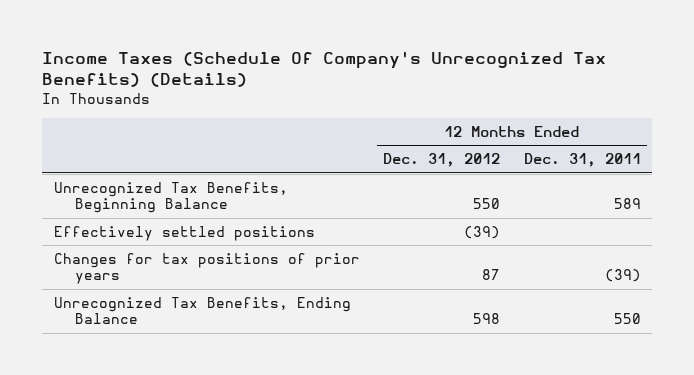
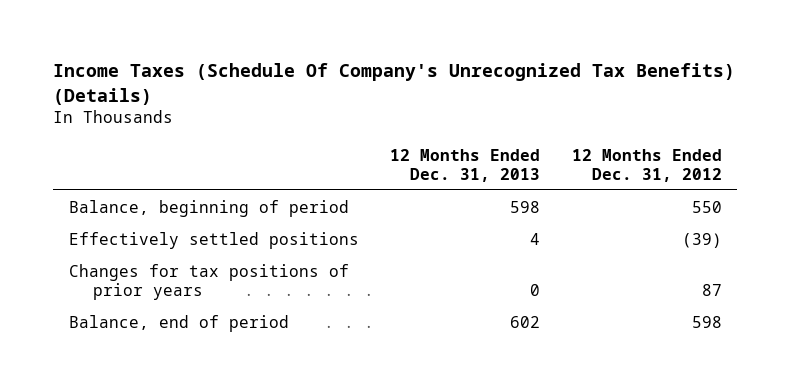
[523,153,641,168] Dec. 31, 2011 -> none
none -> [390,148,541,182] 12 Months Ended Dec. 31, 2013
[53,181,288,214] Unrecognized Tax Benefits, Beginning Balance -> [68,199,349,217] Balance, beginning of period
[53,296,351,325] Unrecognized Tax Benefits, Ending Balance -> [68,314,289,332] Balance, end of period

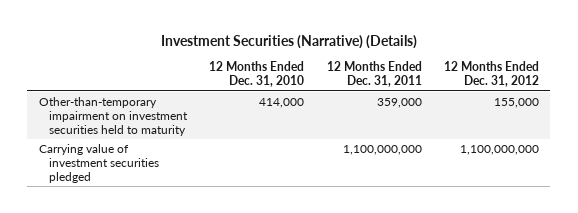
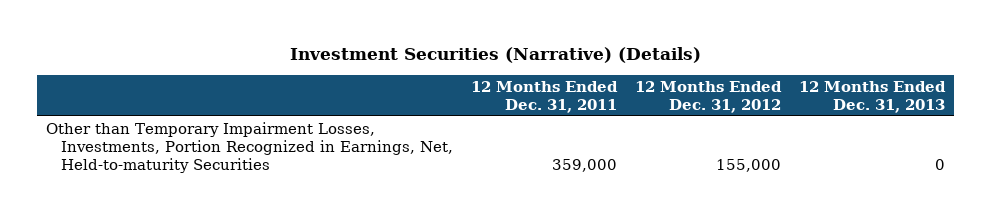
[209,61,305,88] 12 Months Ended Dec. 31, 2010 -> none
none -> [799,80,947,113] 12 Months Ended Dec. 31, 2013
[38,144,159,183] Carrying value of investment securities pledged -> none
[38,97,188,136] Other-than-temporary impairment on investment securities held to maturity -> [46,121,454,173] Other than Temporary Impairment Losses, Investments, Portion Recognized in Earnings, Net, Held-to-maturity Securities

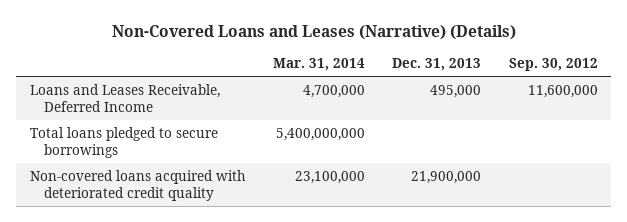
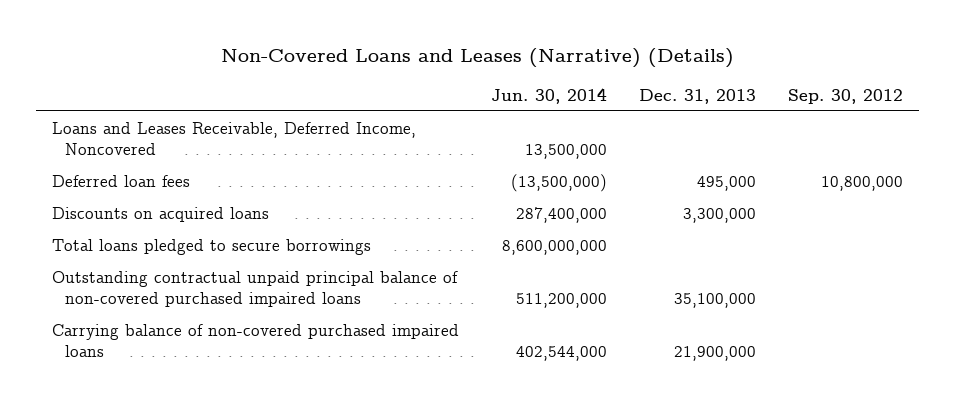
[273,58,366,72] Mar. 31, 2014 -> none
none -> [491,87,608,104] Jun. 30, 2014
none -> [52,121,417,155] Loans and Leases Receivable, Deferred Income, Noncovered
[29,83,220,112] Loans and Leases Receivable, Deferred Income -> [52,174,191,187] Deferred loan fees
[527,84,598,98] 11,600,000 -> [821,175,904,191] 10,800,000
none -> [52,206,270,222] Discounts on acquired loans
none -> [52,270,459,307] Outstanding contractual unpaid principal balance of non-covered purchased impaired loans
[29,169,246,201] Non-covered loans acquired with deteriorated credit quality -> [52,323,460,357] Carrying balance of non-covered purchased impaired loans

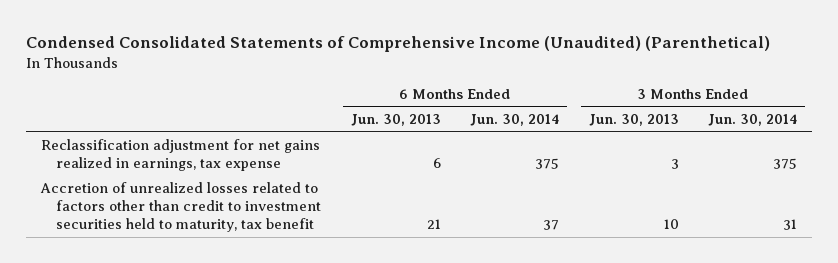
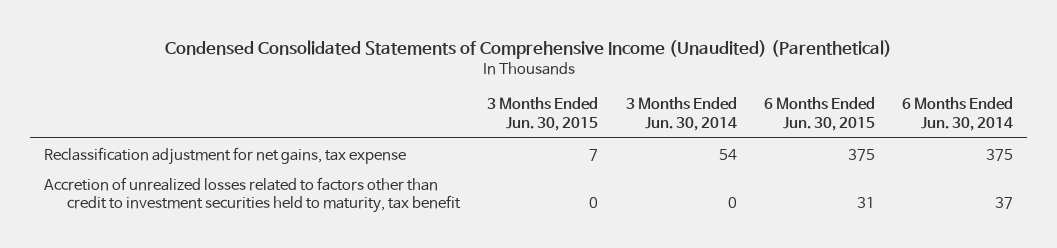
[350,114,441,127] Jun. 30, 2013 -> none
[588,114,679,127] Jun. 30, 2013 -> none
none -> [487,97,599,131] 3 Months Ended Jun. 30, 2015
none -> [763,97,875,131] 6 Months Ended Jun. 30, 2015
[40,139,320,172] Reclassification adjustment for net gains realized in earnings, tax expense -> [44,146,407,165] Reclassification adjustment for net gains, tax expense
[773,158,798,170] 375 -> [718,148,737,160] 54
[783,219,798,231] 31 -> [727,197,737,209] 0

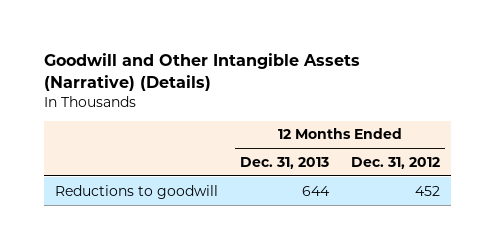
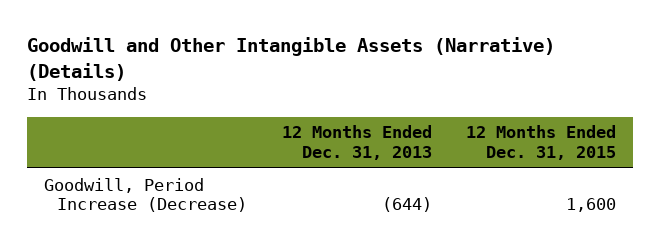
[350,156,440,169] Dec. 31, 2012 -> none
none -> [465,125,616,160] 12 Months Ended Dec. 31, 2015
[55,184,219,199] Reductions to goodwill -> none
none -> [43,177,248,213] Goodwill, Period Increase (Decrease)

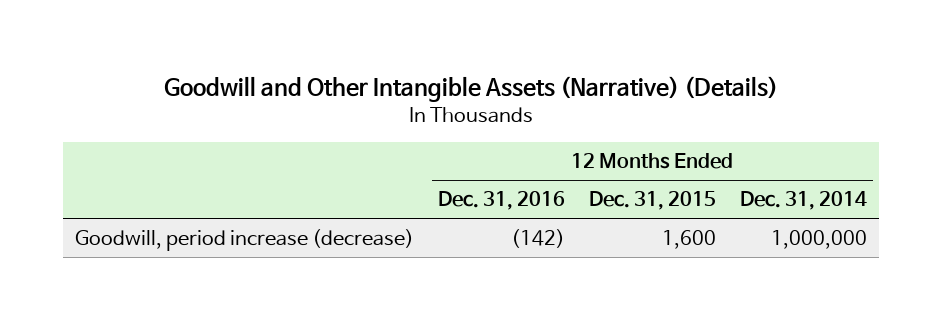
[281,125,432,160] 12 Months Ended Dec. 31, 2013 -> none
none -> [438,191,566,211] Dec. 31, 2016
none -> [739,191,867,211] Dec. 31, 2014
[43,177,248,213] Goodwill, Period Increase (Decrease) -> [75,229,415,252] Goodwill, period increase (decrease)

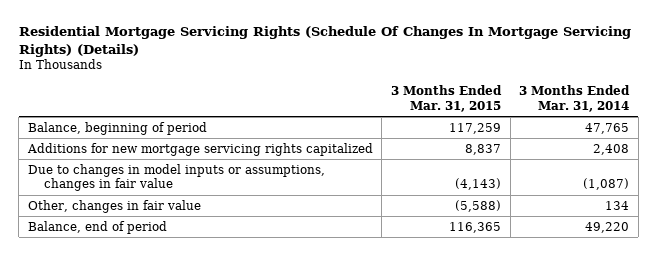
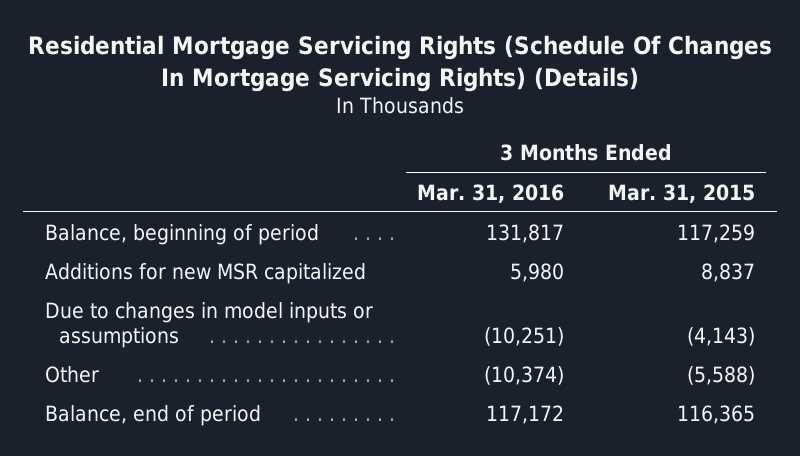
[519,85,631,112] 3 Months Ended Mar. 31, 2014 -> none
none -> [416,183,564,203] Mar. 31, 2016
[26,142,373,156] Additions for new mortgage servicing rights capitalized -> [44,263,366,285] Additions for new MSR capitalized
[27,163,325,192] Due to changes in model inputs or assumptions, changes in fair value -> [44,302,373,348] Due to changes in model inputs or assumptions
[27,199,201,213] Other, changes in fair value -> [44,366,99,384] Other

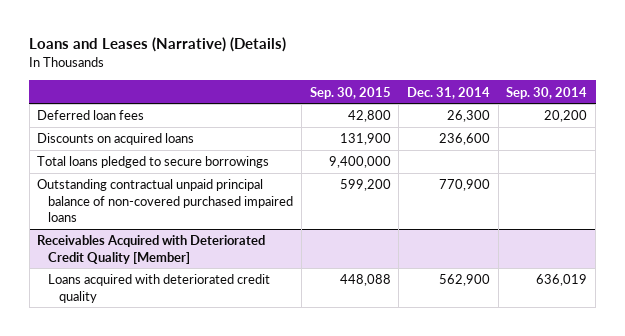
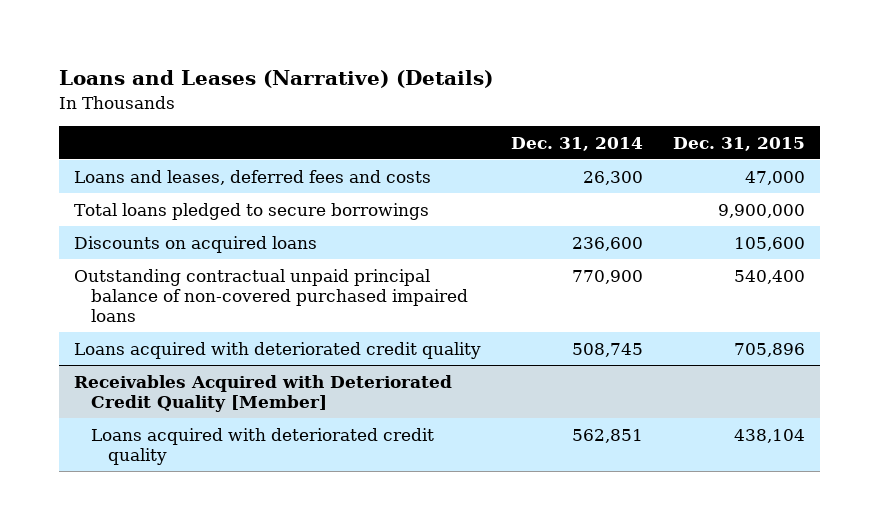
[309,86,391,99] Sep. 30, 2015 -> none
[506,86,588,99] Sep. 30, 2014 -> none
none -> [672,136,805,151] Dec. 31, 2015
[37,110,145,121] Deferred loan fees -> [73,169,431,185] Loans and leases, deferred fees and costs
[37,133,195,146] Discounts on acquired loans -> [73,235,317,253] Discounts on acquired loans
none -> [73,341,481,359] Loans acquired with deteriorated credit quality
[438,274,490,287] 562,900 -> [571,428,643,443] 562,851

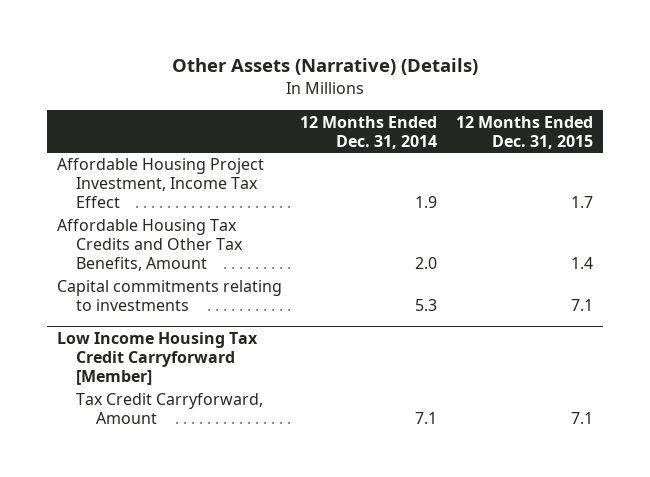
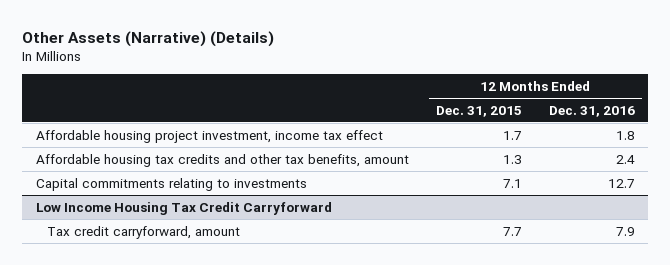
[300,115,438,149] 12 Months Ended Dec. 31, 2014 -> none
none -> [548,105,635,117] Dec. 31, 2016
[56,158,264,209] Affordable Housing Project Investment, Income Tax Effect -> [35,129,383,143] Affordable housing project investment, income tax effect
[56,219,244,272] Affordable Housing Tax Credits and Other Tax Benefits, Amount -> [35,153,409,167] Affordable housing tax credits and other tax benefits, amount
[571,257,594,270] 1.4 -> [502,154,522,164] 1.3
[56,331,258,385] Low Income Housing Tax Credit Carryforward [Member] -> [35,201,332,215] Low Income Housing Tax Credit Carryforward
[76,393,264,425] Tax Credit Carryforward, Amount -> [47,225,241,239] Tax credit carryforward, amount
[571,412,594,425] 7.1 -> [502,226,522,236] 7.7

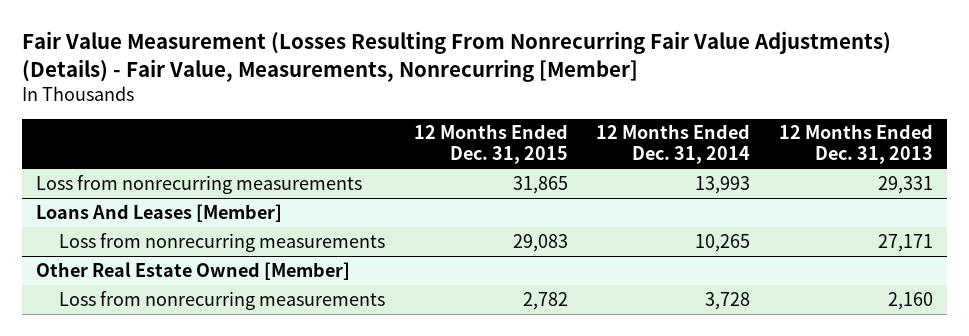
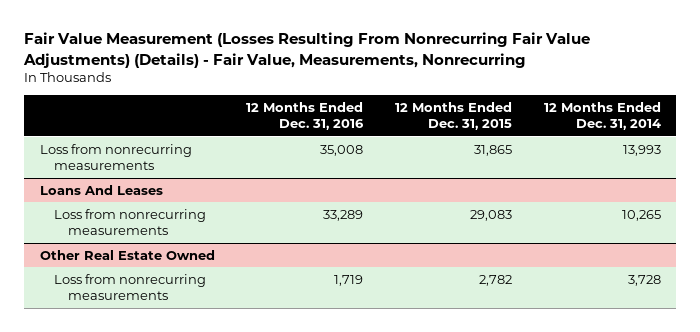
[21,31,891,82] Fair Value Measurement (Losses Resulting From Nonrecurring Fair Value Adjustments) (Details) - Fair Value, Measurements, Nonrecurring [Member] -> [22,32,590,68] Fair Value Measurement (Losses Resulting From Nonrecurring Fair Value Adjustments) (Details) - Fair Value, Measurements, Nonrecurring
[778,124,933,165] 12 Months Ended Dec. 31, 2013 -> none
none -> [246,102,365,131] 12 Months Ended Dec. 31, 2016
[35,203,282,222] Loans And Leases [Member] -> [39,184,163,195] Loans And Leases
[35,261,350,280] Other Real Estate Owned [Member] -> [39,249,215,260] Other Real Estate Owned

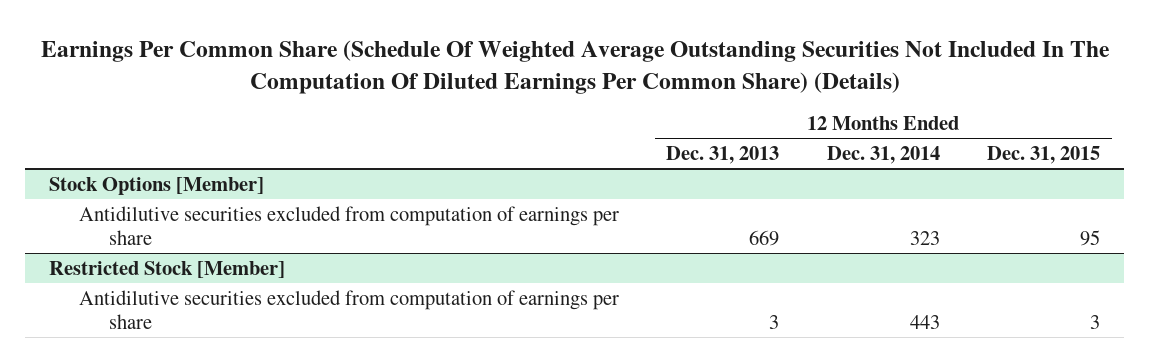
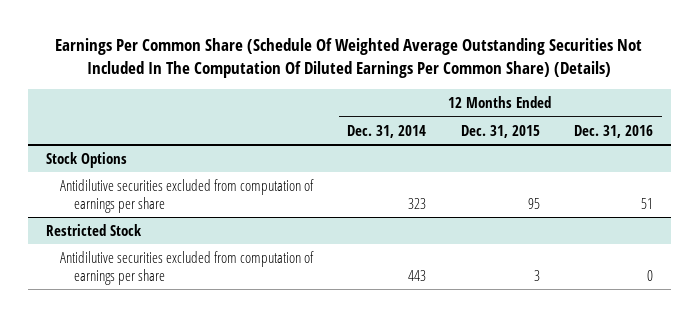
[666,146,780,165] Dec. 31, 2013 -> none
none -> [574,124,654,138] Dec. 31, 2016
[49,176,265,195] Stock Options [Member] -> [45,151,127,168] Stock Options
[49,260,286,278] Restricted Stock [Member] -> [45,223,142,236] Restricted Stock

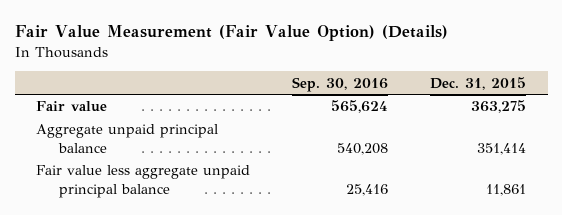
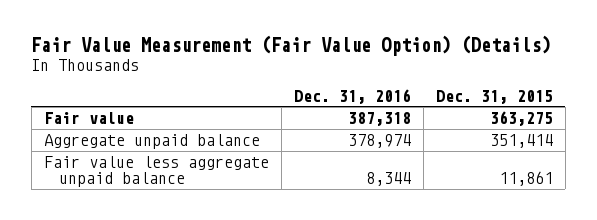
[292,76,389,92] Sep. 30, 2016 -> none
none -> [293,88,411,104] Dec. 31, 2016
[35,124,218,154] Aggregate unpaid principal balance -> [43,134,260,150] Aggregate unpaid balance
[35,165,250,199] Fair value less aggregate unpaid principal balance -> [43,156,269,188] Fair value less aggregate unpaid balance

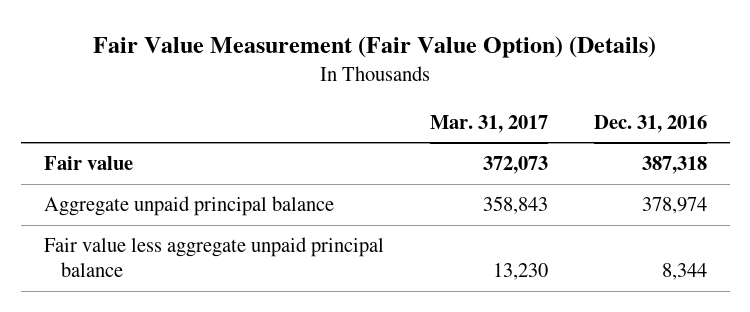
[435,89,553,104] Dec. 31, 2015 -> none
none -> [429,114,548,133] Mar. 31, 2017
[43,134,260,150] Aggregate unpaid balance -> [43,196,334,217] Aggregate unpaid principal balance
[43,156,269,188] Fair value less aggregate unpaid balance -> [43,237,384,277] Fair value less aggregate unpaid principal balance

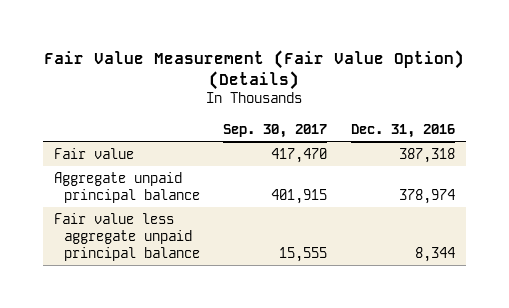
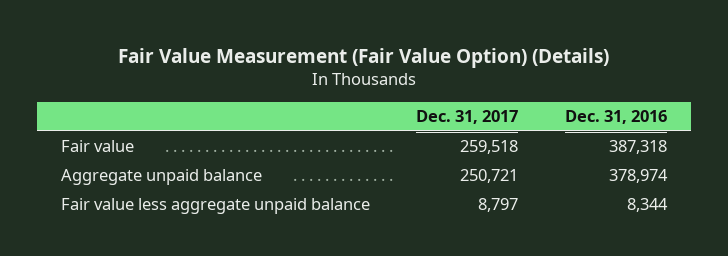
[223,123,328,138] Sep. 30, 2017 -> none
none -> [416,109,519,124] Dec. 31, 2017
[54,171,201,203] Aggregate unpaid principal balance -> [60,169,262,186] Aggregate unpaid balance
[54,212,201,261] Fair value less aggregate unpaid principal balance -> [60,198,370,215] Fair value less aggregate unpaid balance

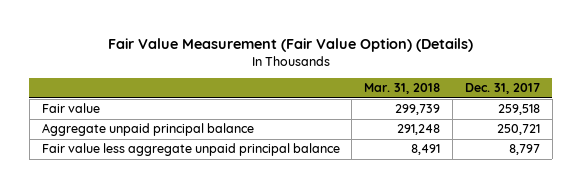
[565,109,668,124] Dec. 31, 2016 -> none
none -> [364,83,441,95] Mar. 31, 2018
[60,169,262,186] Aggregate unpaid balance -> [41,123,254,137] Aggregate unpaid principal balance
[60,198,370,215] Fair value less aggregate unpaid balance -> [41,143,340,157] Fair value less aggregate unpaid principal balance

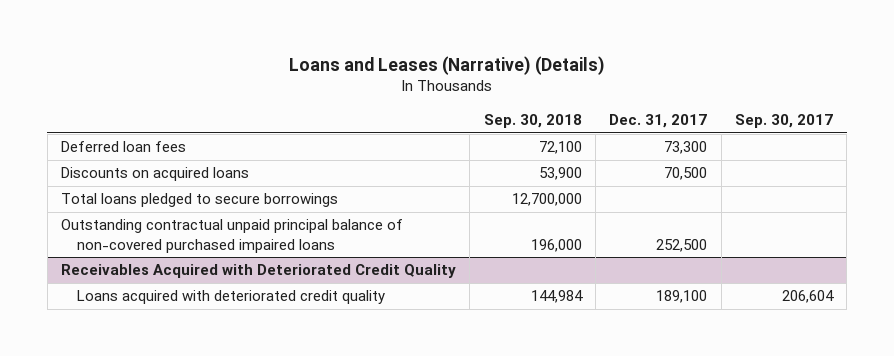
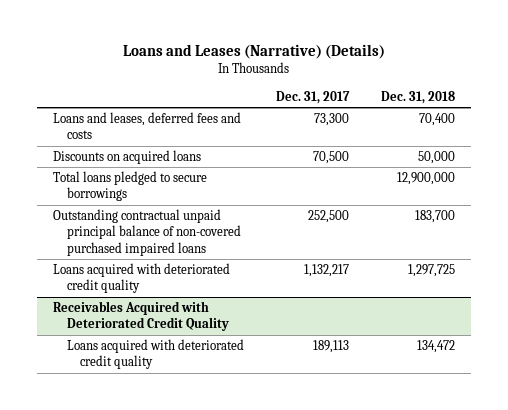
[483,113,582,128] Sep. 30, 2018 -> none
[734,113,833,128] Sep. 30, 2017 -> none
none -> [381,91,456,105] Dec. 31, 2018
[61,141,187,153] Deferred loan fees -> [52,111,241,140] Loans and leases, deferred fees and costs
none -> [52,262,230,294] Loans acquired with deteriorated credit quality
[656,290,708,304] 189,100 -> [312,339,349,353] 189,113

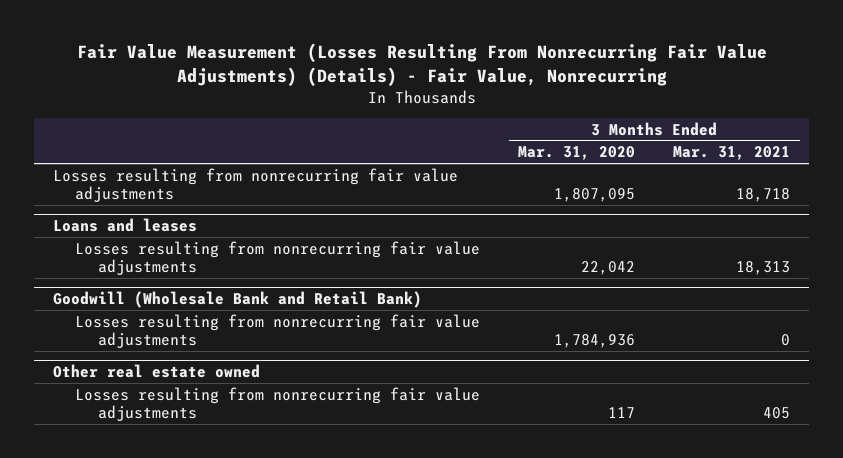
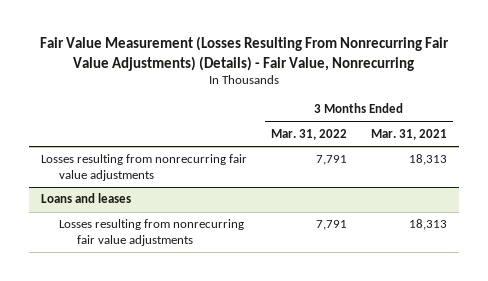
[518,146,636,161] Mar. 31, 2020 -> none
none -> [271,129,348,141] Mar. 31, 2022
[736,188,791,203] 18,718 -> [409,154,448,166] 18,313
[53,290,423,308] Goodwill (Wholesale Bank and Retail Bank) -> none
[75,313,481,349] Losses resulting from nonrecurring fair value adjustments -> none
[53,363,261,378] Other real estate owned -> none
[75,386,481,422] Losses resulting from nonrecurring fair value adjustments -> none

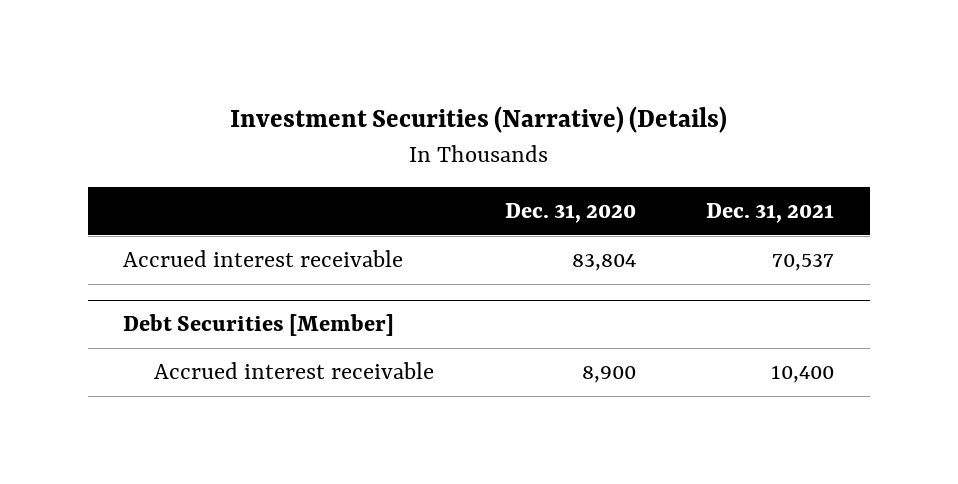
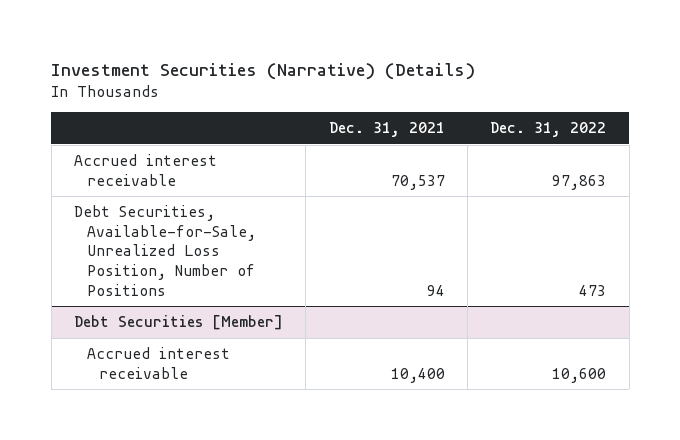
[504,203,636,224] Dec. 31, 2020 -> none
none -> [490,122,607,138] Dec. 31, 2022
none -> [74,205,256,296] Debt Securities, Available-for-Sale, Unrealized Loss Position, Number of Positions

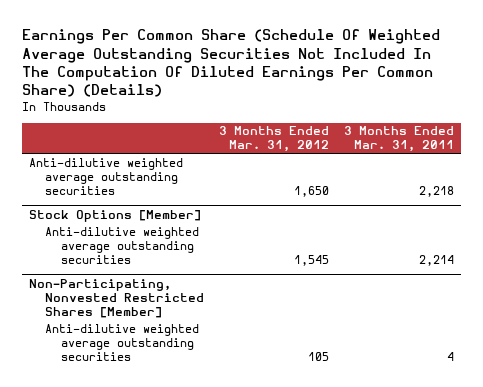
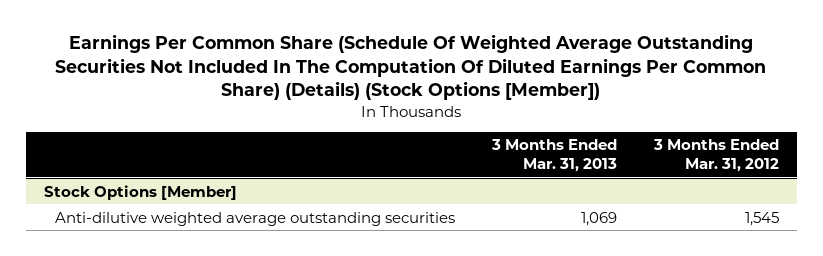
[22,29,441,97] Earnings Per Common Share (Schedule Of Weighted Average Outstanding Securities Not Included In The Computation Of Diluted Earnings Per Common Share) (Details) -> [55,34,767,101] Earnings Per Common Share (Schedule Of Weighted Average Outstanding Securities Not Included In The Computation Of Diluted Earnings Per Common Share) (Details) (Stock Options [Member])
[343,126,454,153] 3 Months Ended Mar. 31, 2011 -> none
none -> [490,139,617,172] 3 Months Ended Mar. 31, 2013
[29,157,184,195] Anti-dilutive weighted average outstanding securities -> none
[29,278,205,318] Non-Participating, Nonvested Restricted Shares [Member] -> none
[45,323,200,361] Anti-dilutive weighted average outstanding securities -> none

